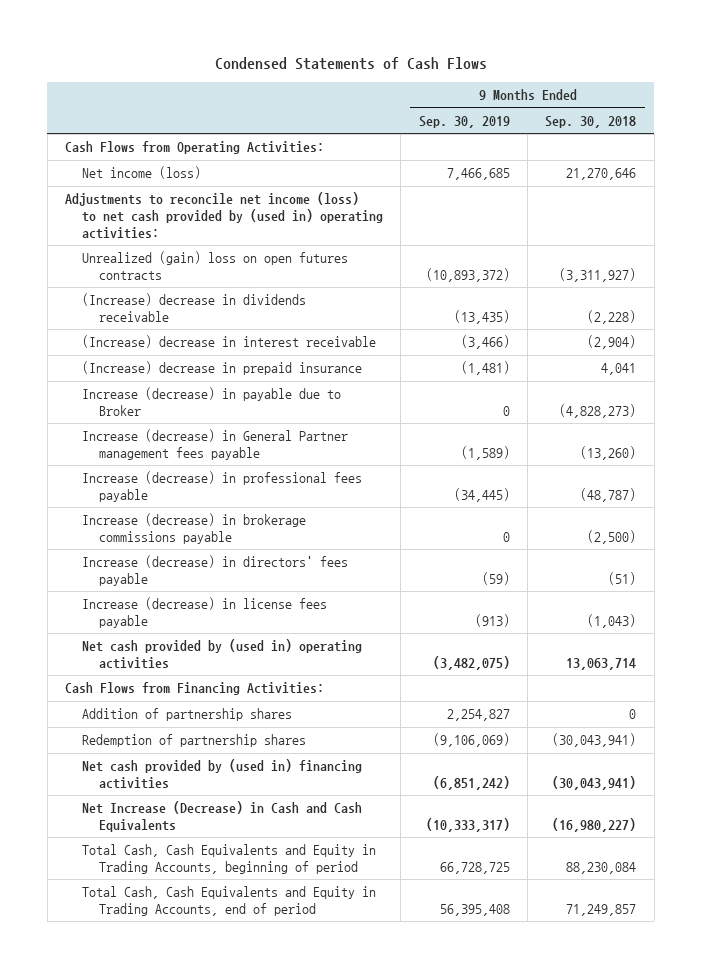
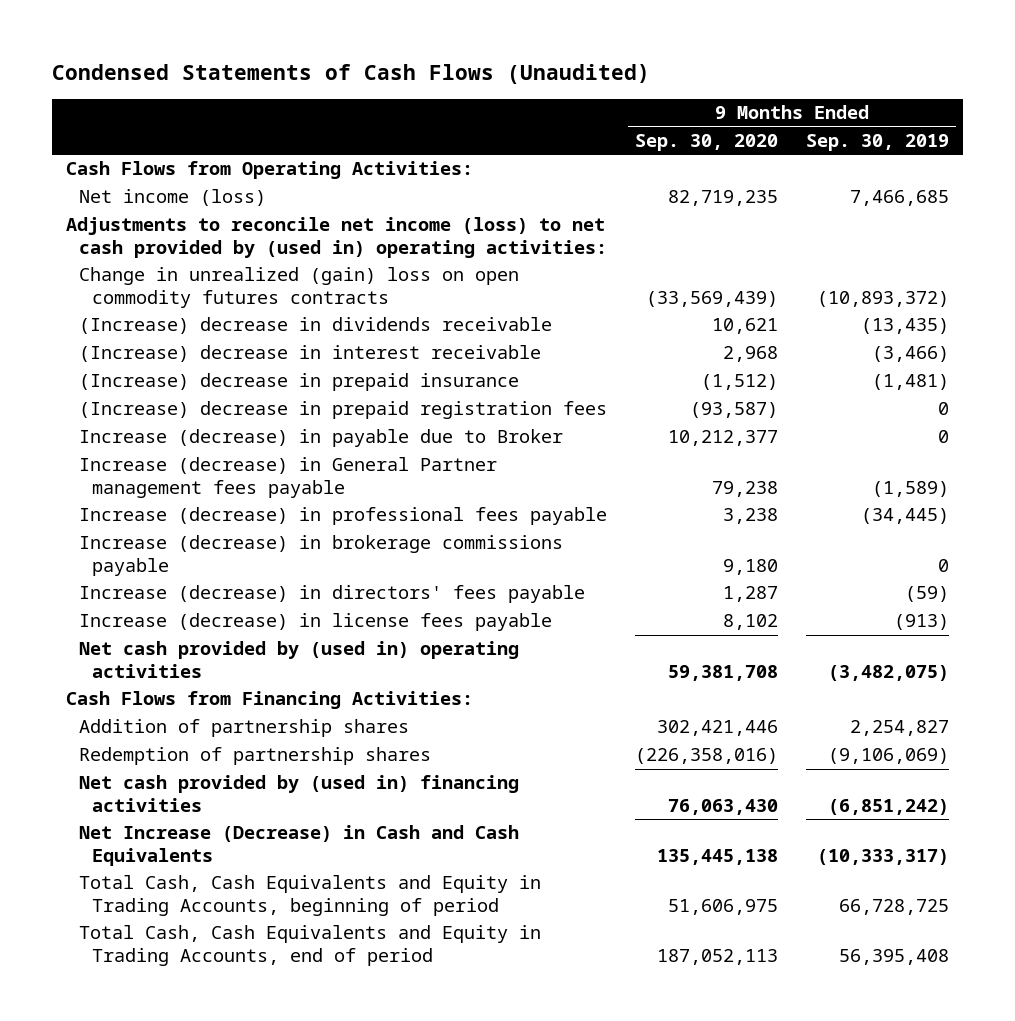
[214,57,487,71] Condensed Statements of Cash Flows -> [51,64,650,85] Condensed Statements of Cash Flows (Unaudited)
[545,115,637,128] Sep. 30, 2018 -> none
none -> [634,133,778,151] Sep. 30, 2020
[82,251,349,280] Unrealized (gain) loss on open futures contracts -> [78,267,519,309] Change in unrealized (gain) loss on open commodity futures contracts
none -> [78,401,607,420] (Increase) decrease in prepaid registration fees

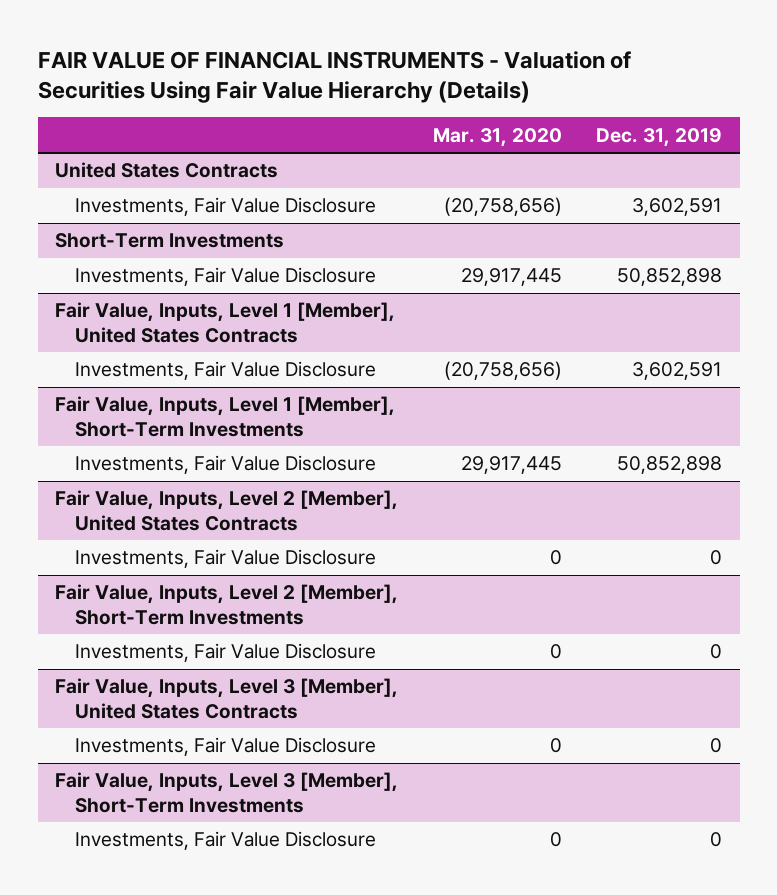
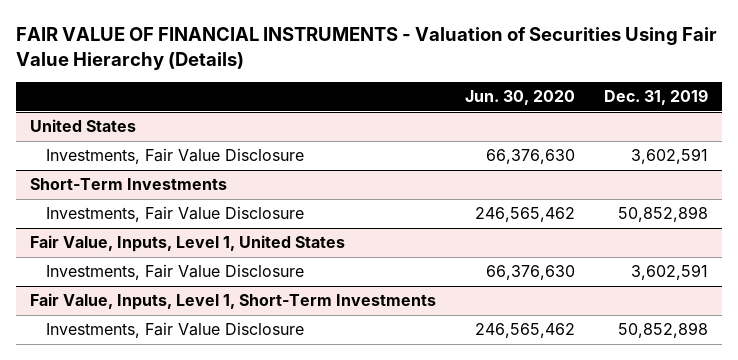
[432,127,562,147] Mar. 31, 2020 -> none
none -> [464,90,575,106] Jun. 30, 2020
[54,162,278,179] United States Contracts -> [30,119,137,133] United States
[54,302,395,343] Fair Value, Inputs, Level 1 [Member], United States Contracts -> [30,235,346,253] Fair Value, Inputs, Level 1, United States
[54,396,395,437] Fair Value, Inputs, Level 1 [Member], Short-Term Investments -> [30,293,437,311] Fair Value, Inputs, Level 1, Short-Term Investments
[54,490,398,531] Fair Value, Inputs, Level 2 [Member], United States Contracts -> none
[74,549,376,569] Investments, Fair Value Disclosure -> none
[54,584,398,625] Fair Value, Inputs, Level 2 [Member], Short-Term Investments -> none
[74,643,376,663] Investments, Fair Value Disclosure -> none
[54,678,398,719] Fair Value, Inputs, Level 3 [Member], United States Contracts -> none
[74,737,376,757] Investments, Fair Value Disclosure -> none
[54,772,398,813] Fair Value, Inputs, Level 3 [Member], Short-Term Investments -> none
[74,831,376,851] Investments, Fair Value Disclosure -> none

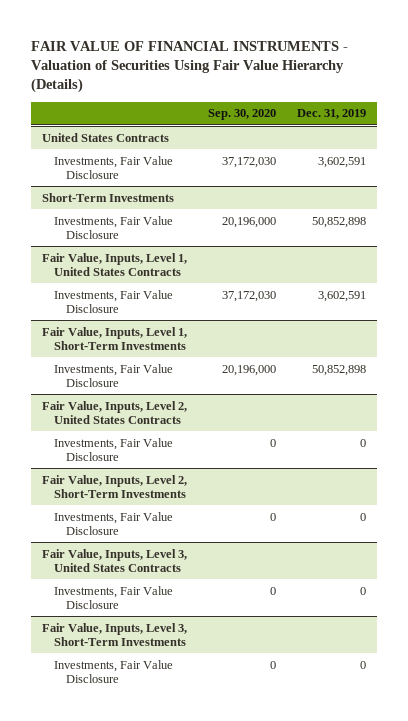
[464,90,575,106] Jun. 30, 2020 -> none
none -> [208,109,277,121] Sep. 30, 2020
[30,119,137,133] United States -> [42,132,170,142] United States Contracts
[30,235,346,253] Fair Value, Inputs, Level 1, United States -> [42,252,188,276] Fair Value, Inputs, Level 1, United States Contracts
none -> [42,400,188,424] Fair Value, Inputs, Level 2, United States Contracts
none -> [53,437,173,461] Investments, Fair Value Disclosure
none -> [42,474,188,498] Fair Value, Inputs, Level 2, Short-Term Investments
none -> [53,511,173,535] Investments, Fair Value Disclosure
none -> [42,548,188,572] Fair Value, Inputs, Level 3, United States Contracts
none -> [53,585,173,609] Investments, Fair Value Disclosure
none -> [42,622,188,646] Fair Value, Inputs, Level 3, Short-Term Investments
none -> [53,659,173,683] Investments, Fair Value Disclosure

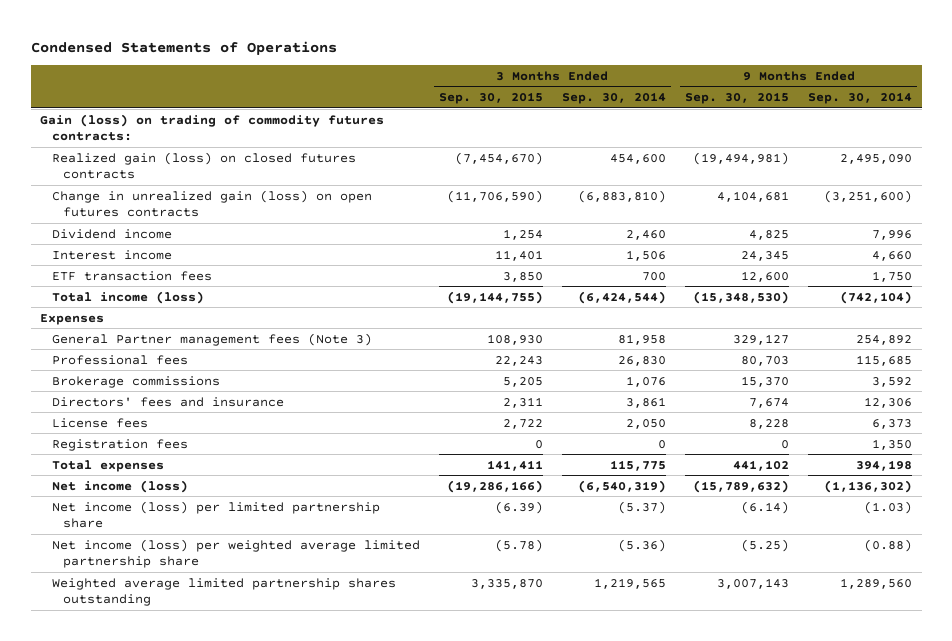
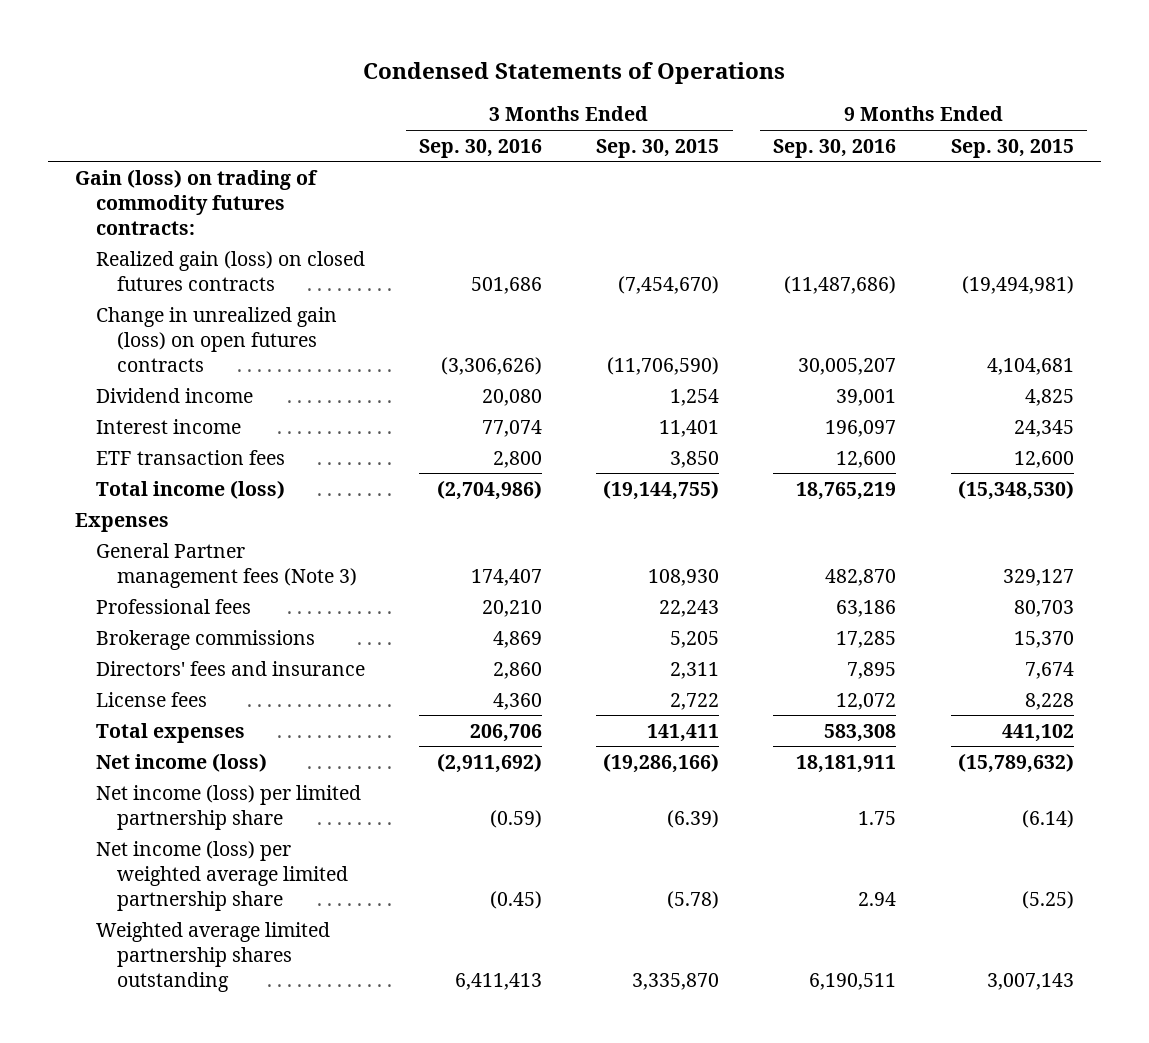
[562,92,667,105] Sep. 30, 2014 -> none
[808,92,913,105] Sep. 30, 2014 -> none
none -> [419,138,543,158] Sep. 30, 2016
none -> [773,138,897,158] Sep. 30, 2016
[51,438,188,451] Registration fees -> none

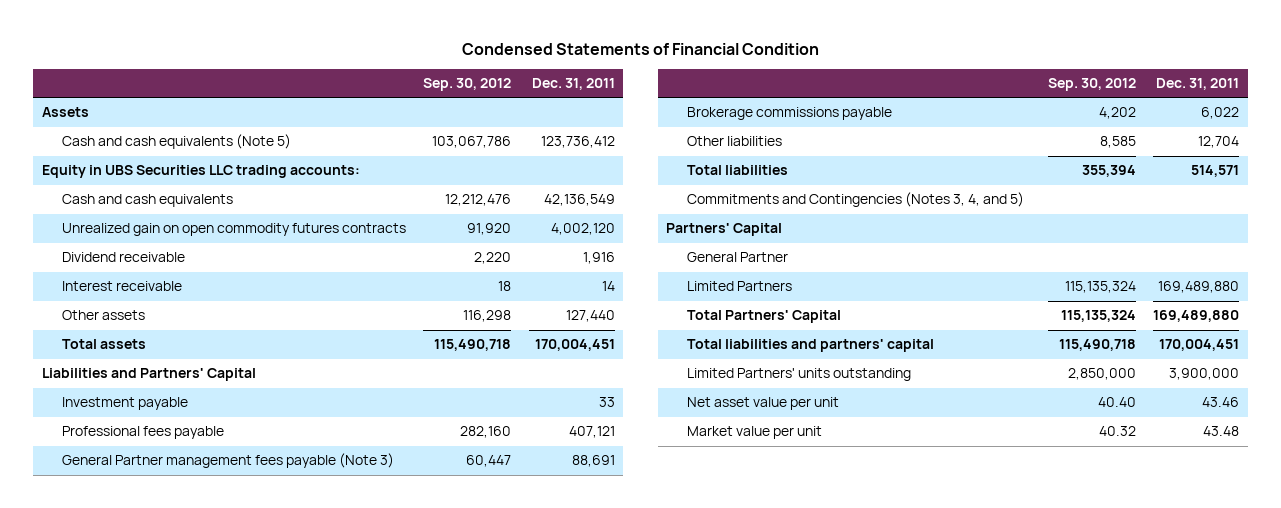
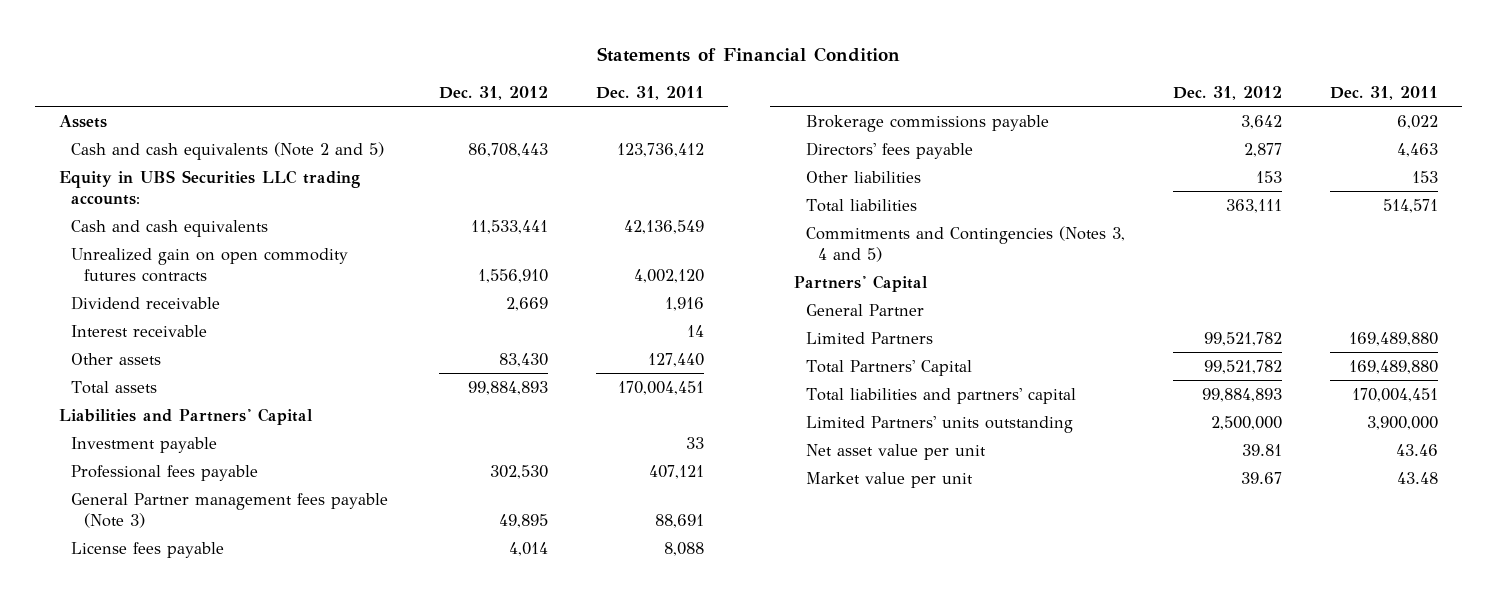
[461,42,819,55] Condensed Statements of Financial Condition -> [596,47,900,63] Statements of Financial Condition
[423,78,512,92] Sep. 30, 2012 -> none
none -> [438,85,548,100] Dec. 31, 2012
[62,134,292,150] Cash and cash equivalents (Note 5) -> [71,141,385,160] Cash and cash equivalents (Note 2 and 5)
none -> [71,541,225,558] License fees payable
none -> [805,141,973,159] Directors' fees payable
[1198,136,1240,149] 12,704 -> [1412,170,1439,183] 153
[686,192,1024,208] Commitments and Contingencies (Notes 3, 4, and 5) -> [805,225,1125,262] Commitments and Contingencies (Notes 3, 4 and 5)

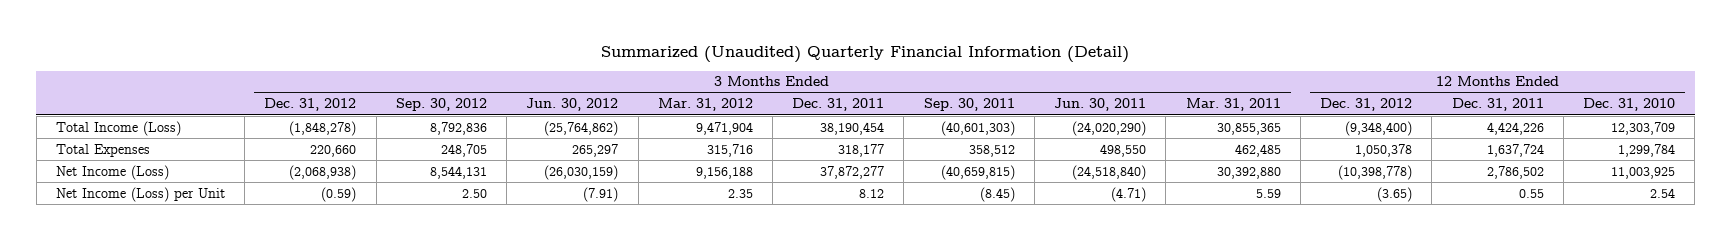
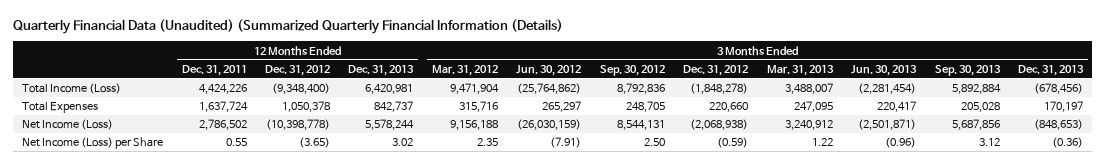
[601,46,1130,64] Summarized (Unaudited) Quarterly Financial Information (Detail) -> [12,19,563,35] Quarterly Financial Data (Unaudited) (Summarized Quarterly Financial Information (Details)
[792,98,885,112] Dec. 31, 2011 -> none
[923,98,1015,112] Sep. 30, 2011 -> none
[1054,98,1147,112] Jun. 30, 2011 -> none
[1185,98,1281,112] Mar. 31, 2011 -> none
[1583,98,1676,112] Dec. 31, 2010 -> none
none -> [348,64,415,76] Dec. 31, 2013
none -> [766,64,834,76] Mar. 31, 2013
none -> [851,64,918,76] Jun. 30, 2013
none -> [934,64,1001,76] Sep. 30, 2013
none -> [1018,64,1085,76] Dec. 31, 2013
[55,186,225,202] Net Income (Loss) per Unit -> [22,137,164,150] Net Income (Loss) per Share

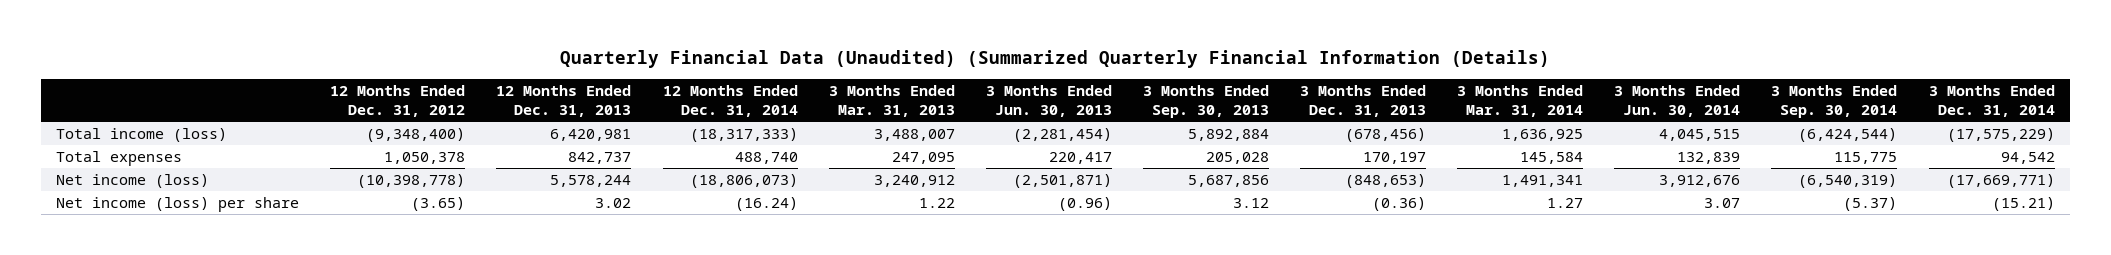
[181,64,247,76] Dec. 31, 2011 -> none
[431,64,498,76] Mar. 31, 2012 -> none
[516,64,582,76] Jun. 30, 2012 -> none
[599,64,665,76] Sep. 30, 2012 -> none
[683,64,749,76] Dec. 31, 2012 -> none
none -> [662,85,798,118] 12 Months Ended Dec. 31, 2014
none -> [1457,85,1584,118] 3 Months Ended Mar. 31, 2014
none -> [1614,85,1741,118] 3 Months Ended Jun. 30, 2014
none -> [1771,85,1898,119] 3 Months Ended Sep. 30, 2014
none -> [1928,85,2055,118] 3 Months Ended Dec. 31, 2014
[22,83,122,95] Total Income (Loss) -> [56,127,228,142] Total income (loss)
[22,102,99,114] Total Expenses -> [56,150,183,166] Total expenses
[22,119,114,131] Net Income (Loss) -> [56,173,210,188] Net income (loss)
[22,137,164,150] Net Income (Loss) per Share -> [56,196,300,212] Net income (loss) per share

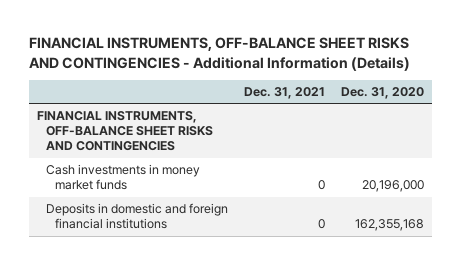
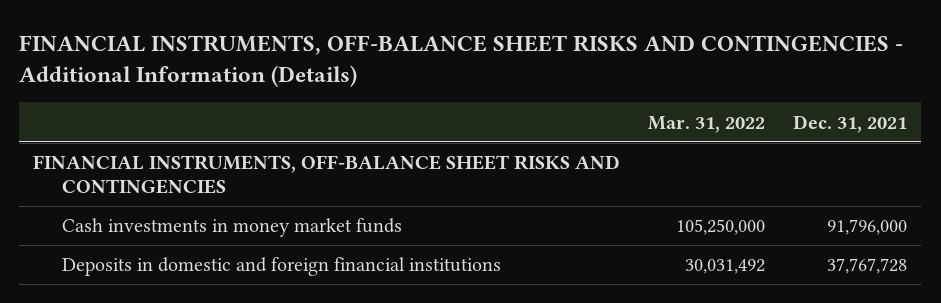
[341,87,425,100] Dec. 31, 2020 -> none
none -> [648,115,766,133] Mar. 31, 2022
[318,180,326,191] 0 -> [827,219,908,236] 91,796,000
[318,219,326,230] 0 -> [827,258,908,275] 37,767,728

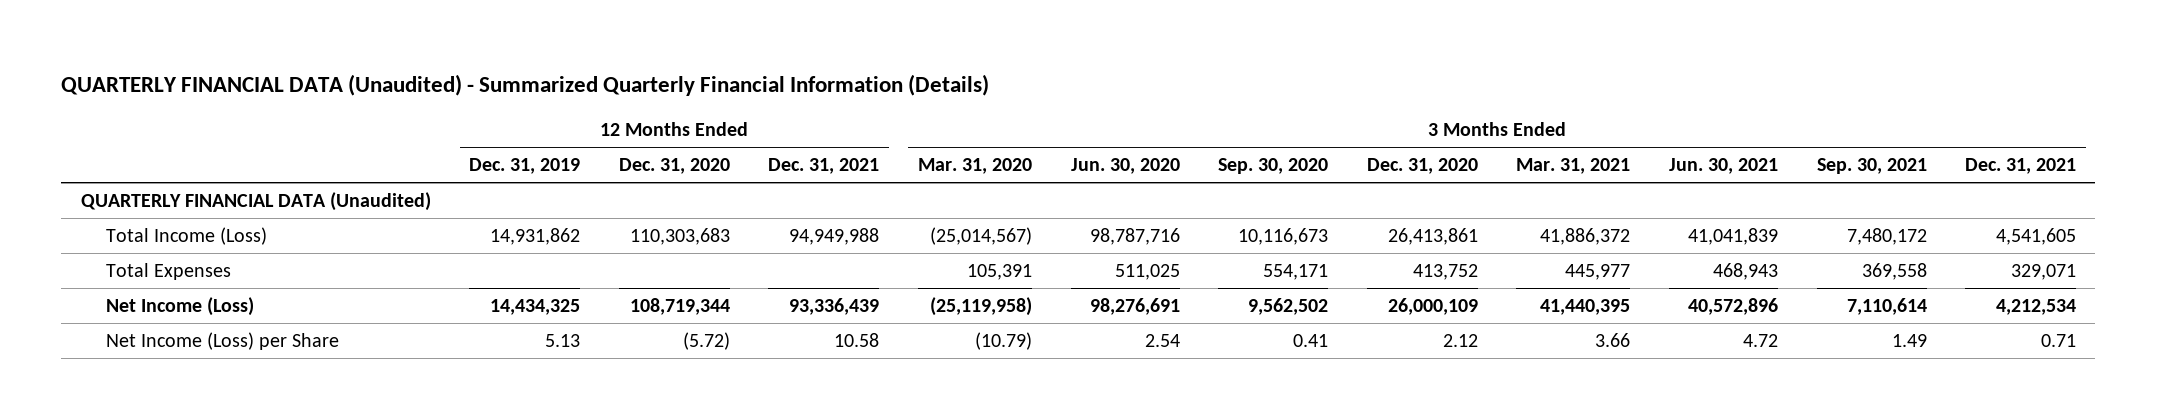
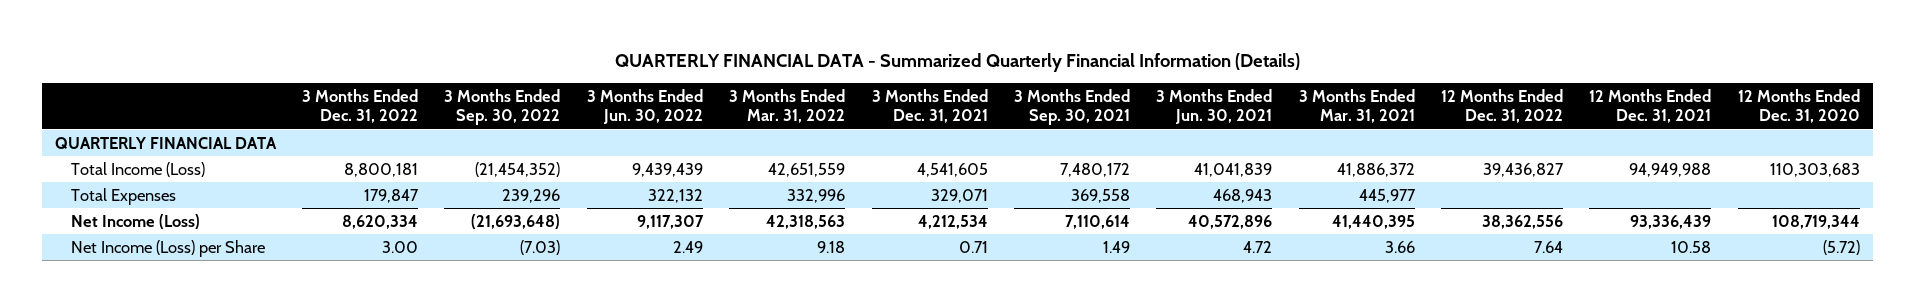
[61,74,990,97] QUARTERLY FINANCIAL DATA (Unaudited) - Summarized Quarterly Financial Information (Details) -> [615,52,1301,72] QUARTERLY FINANCIAL DATA - Summarized Quarterly Financial Information (Details)
[469,158,581,175] Dec. 31, 2019 -> none
[918,158,1033,175] Mar. 31, 2020 -> none
[1070,158,1180,175] Jun. 30, 2020 -> none
[1218,158,1329,175] Sep. 30, 2020 -> none
[1366,158,1478,175] Dec. 31, 2020 -> none
none -> [302,88,419,124] 3 Months Ended Dec. 31, 2022
none -> [444,88,561,126] 3 Months Ended Sep. 30, 2022
none -> [586,88,703,125] 3 Months Ended Jun. 30, 2022
none -> [729,88,846,124] 3 Months Ended Mar. 31, 2022
none -> [1440,88,1563,124] 12 Months Ended Dec. 31, 2022
[80,192,431,212] QUARTERLY FINANCIAL DATA (Unaudited) -> [54,136,277,149] QUARTERLY FINANCIAL DATA

